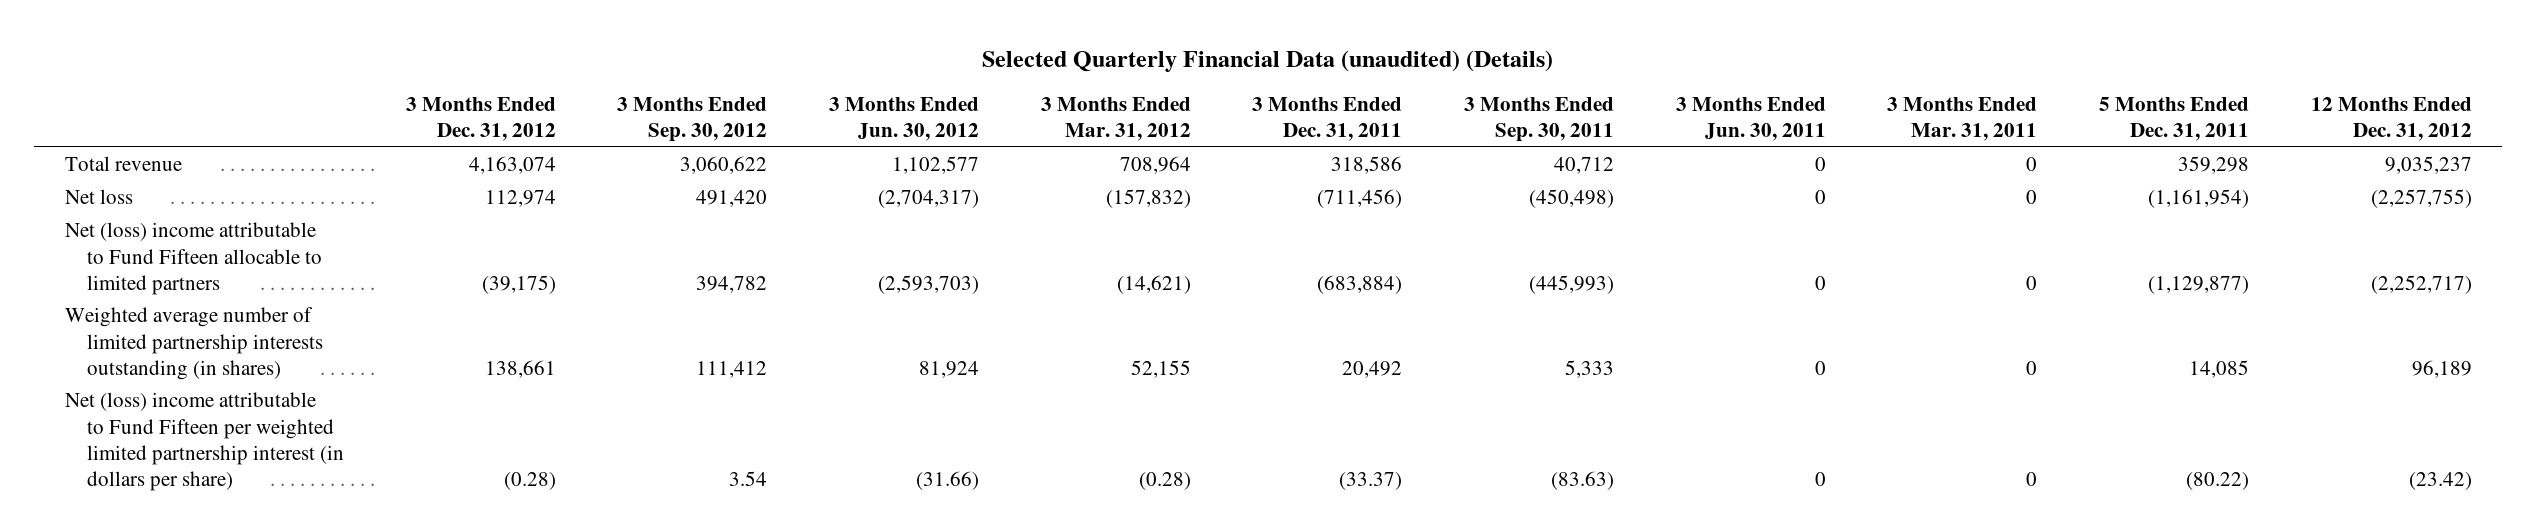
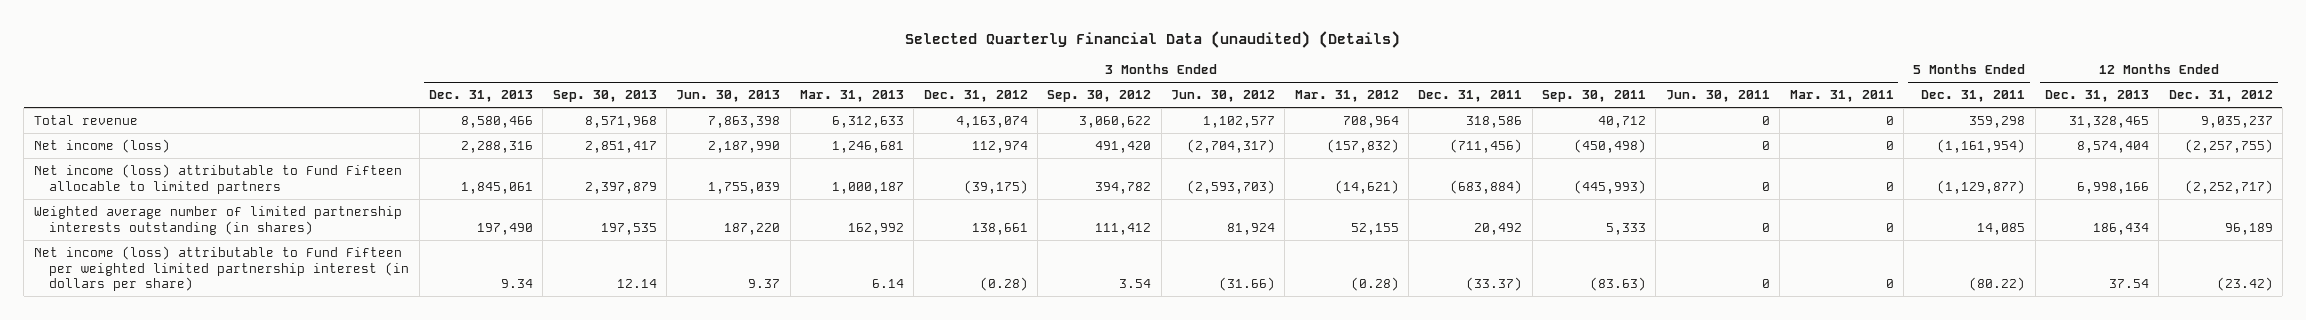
none -> [428,90,533,103] Dec. 31, 2013
none -> [552,90,657,103] Sep. 30, 2013
none -> [676,90,781,103] Jun. 30, 2013
none -> [799,90,904,103] Mar. 31, 2013
none -> [2044,90,2149,103] Dec. 31, 2013
[65,189,134,205] Net loss -> [33,139,170,154] Net income (loss)
[65,222,322,295] Net (loss) income attributable to Fund Fifteen allocable to limited partners -> [33,164,402,194] Net income (loss) attributable to Fund Fifteen allocable to limited partners
[65,392,344,491] Net (loss) income attributable to Fund Fifteen per weighted limited partnership interest (in dollars per share) -> [33,246,410,292] Net income (loss) attributable to Fund Fifteen per weighted limited partnership interest (in dollars per share)

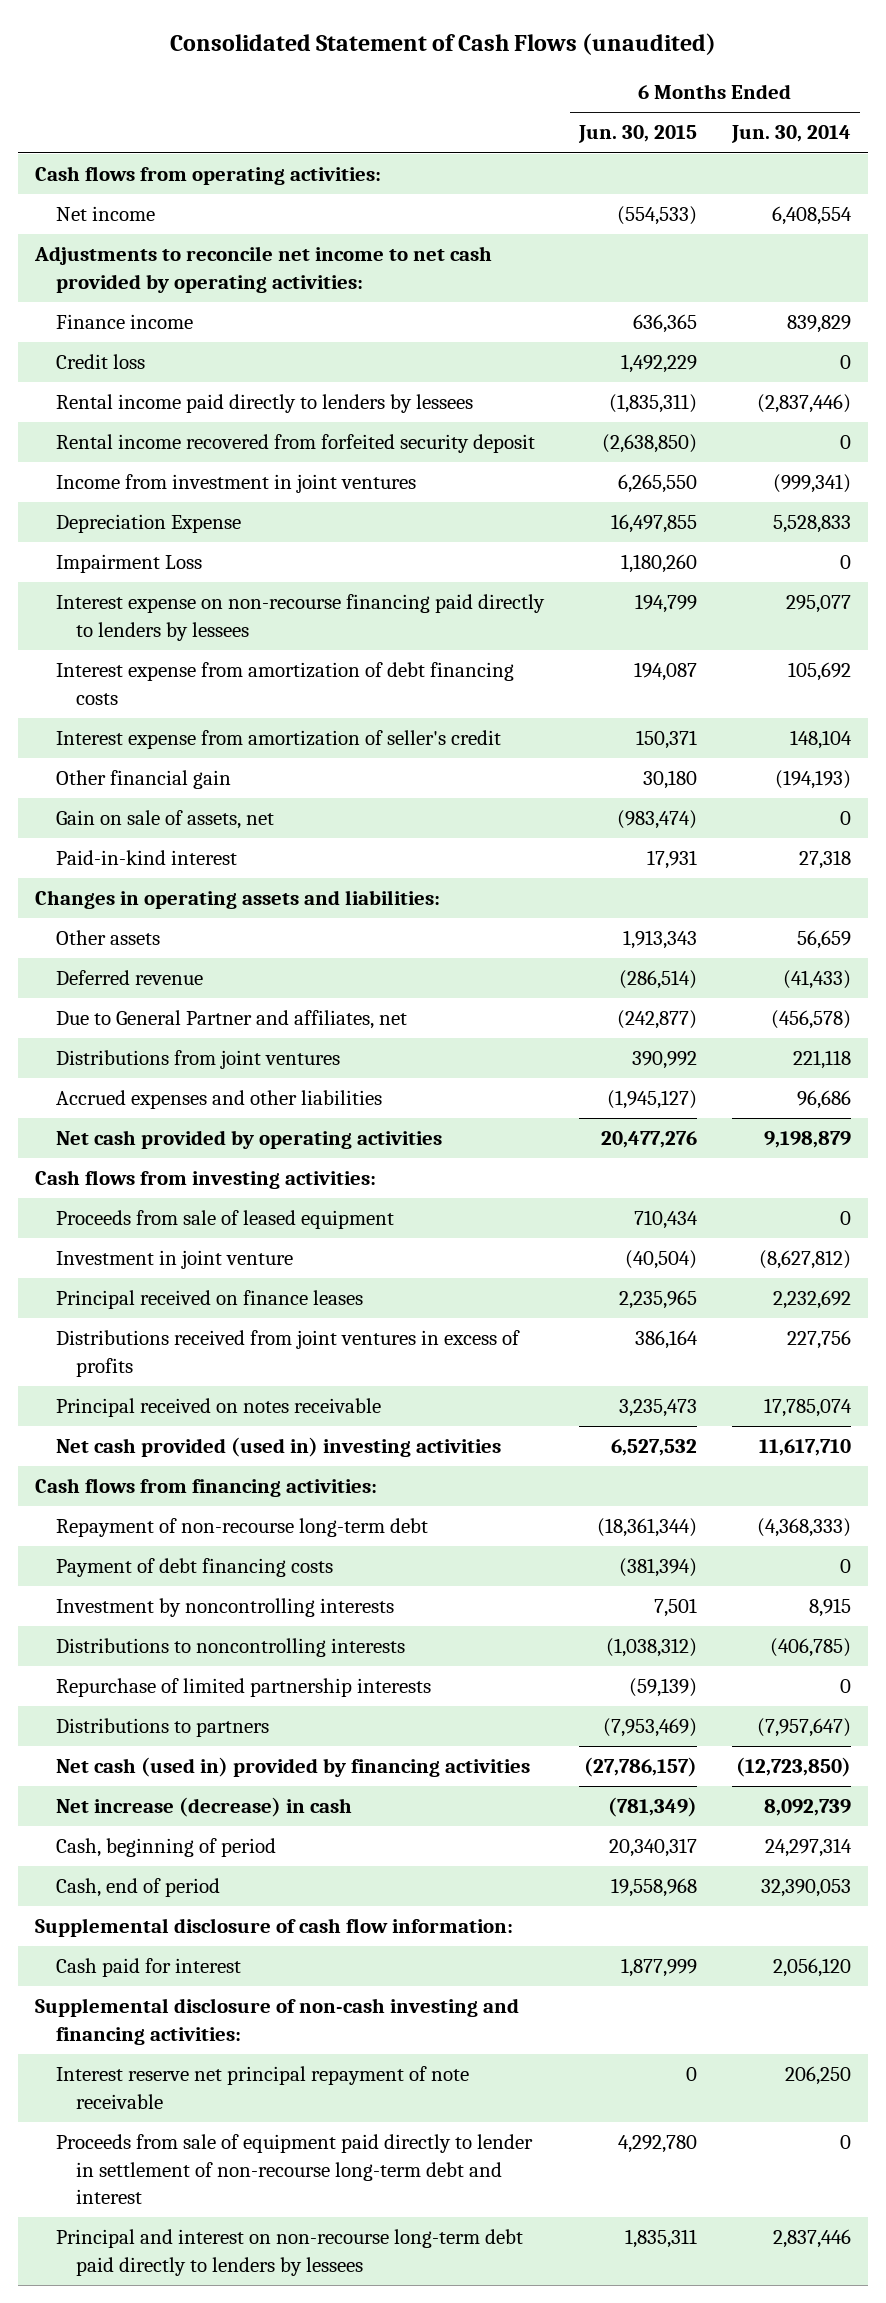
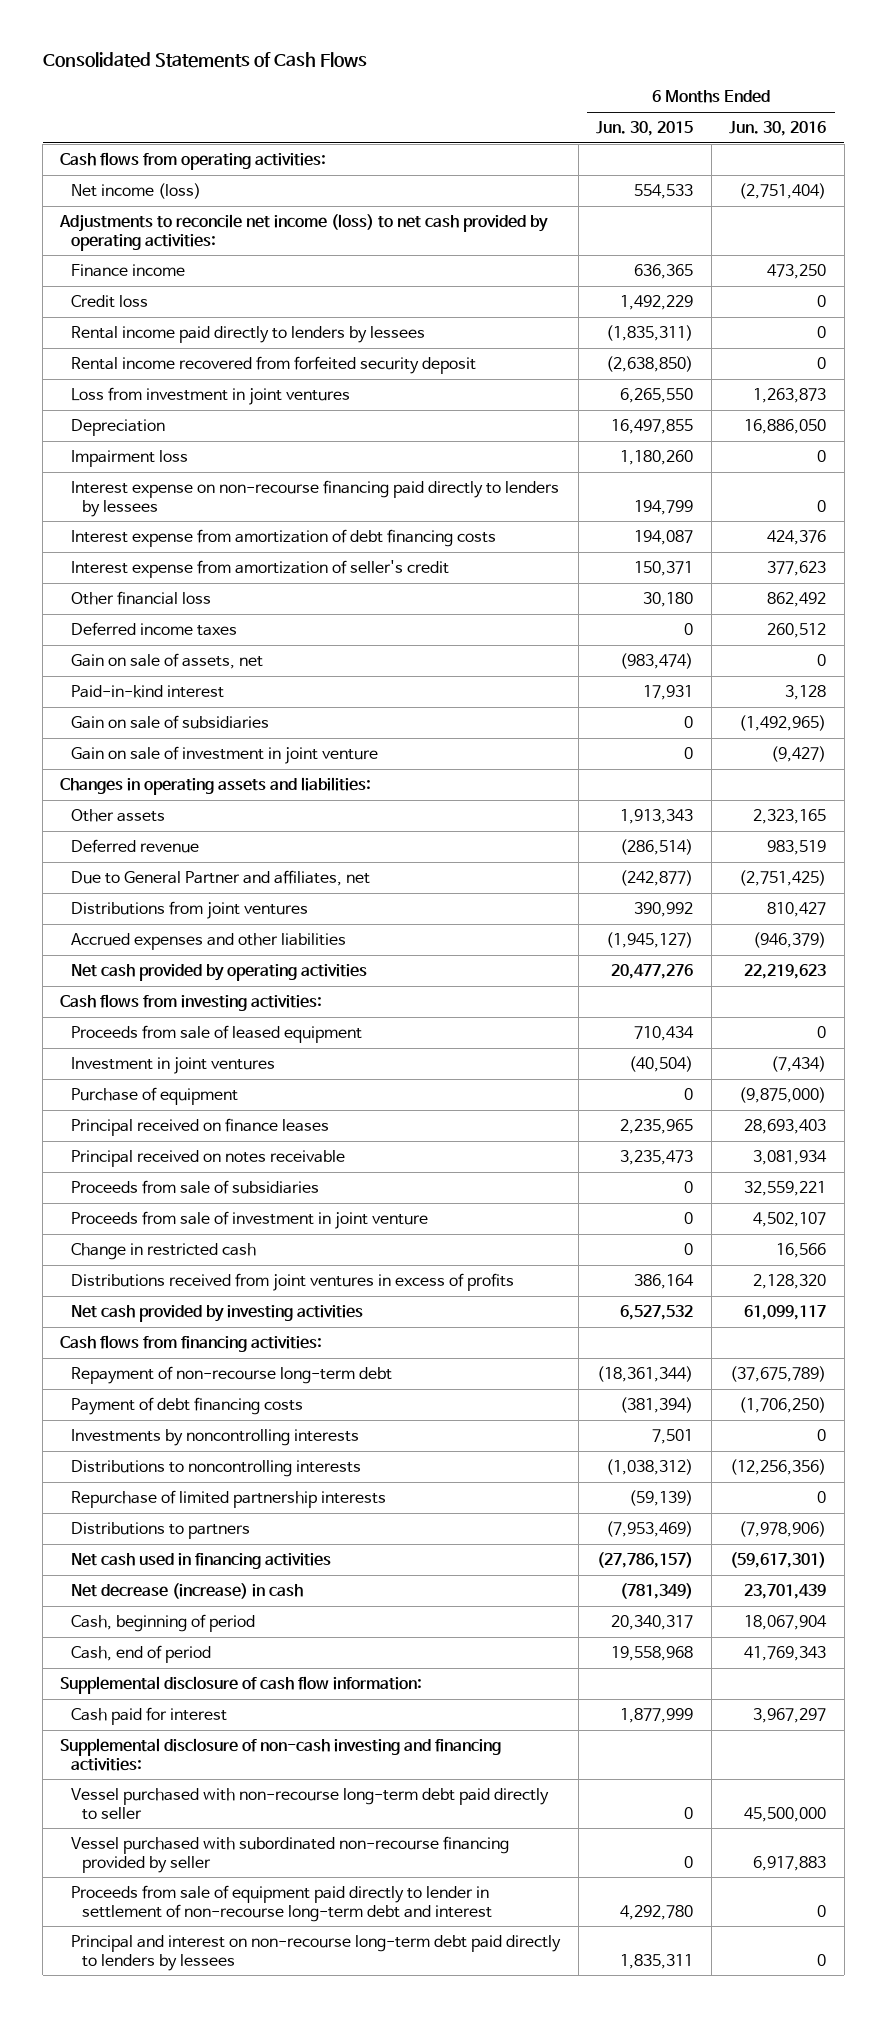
[170,32,717,55] Consolidated Statement of Cash Flows (unaudited) -> [42,52,367,69] Consolidated Statements of Cash Flows
[730,125,851,144] Jun. 30, 2014 -> none
none -> [729,120,827,136] Jun. 30, 2016
[55,206,155,222] Net income -> [71,182,202,199] Net income (loss)
[616,206,697,226] (554,533) -> [634,183,694,199] 554,533
[34,246,493,293] Adjustments to reconcile net income to net cash provided by operating activities: -> [59,213,549,251] Adjustments to reconcile net income (loss) to net cash provided by operating activities:
[55,474,416,494] Income from investment in joint ventures -> [71,386,351,405] Loss from investment in joint ventures
[55,514,241,534] Depreciation Expense -> [71,418,166,436] Depreciation
[55,554,202,574] Impairment Loss -> [71,449,189,467] Impairment loss
[55,770,231,790] Other financial gain -> [71,590,212,605] Other financial loss
none -> [71,621,238,636] Deferred income taxes
none -> [71,714,270,729] Gain on sale of subsidiaries
none -> [71,745,379,764] Gain on sale of investment in joint venture
[55,1250,293,1270] Investment in joint venture -> [71,1056,276,1074] Investment in joint ventures
none -> [71,1086,239,1105] Purchase of equipment
none -> [71,1179,320,1194] Proceeds from sale of subsidiaries
none -> [71,1210,429,1229] Proceeds from sale of investment in joint venture
none -> [71,1242,257,1260] Change in restricted cash
[55,1330,520,1377] Distributions received from joint ventures in excess of profits -> [71,1272,515,1291] Distributions received from joint ventures in excess of profits
[55,1437,501,1458] Net cash provided (used in) investing activities -> [71,1304,364,1322] Net cash provided by investing activities
[55,1598,394,1618] Investment by noncontrolling interests -> [71,1428,360,1446] Investments by noncontrolling interests
[55,1757,530,1778] Net cash (used in) provided by financing activities -> [71,1552,332,1569] Net cash used in financing activities
[55,1797,352,1818] Net increase (decrease) in cash -> [71,1582,304,1599] Net decrease (increase) in cash
[55,2066,469,2109] Interest reserve net principal repayment of note receivable -> none
none -> [71,1787,550,1820] Vessel purchased with non-recourse long-term debt paid directly to seller
none -> [71,1835,510,1873] Vessel purchased with subordinated non-recourse financing provided by seller

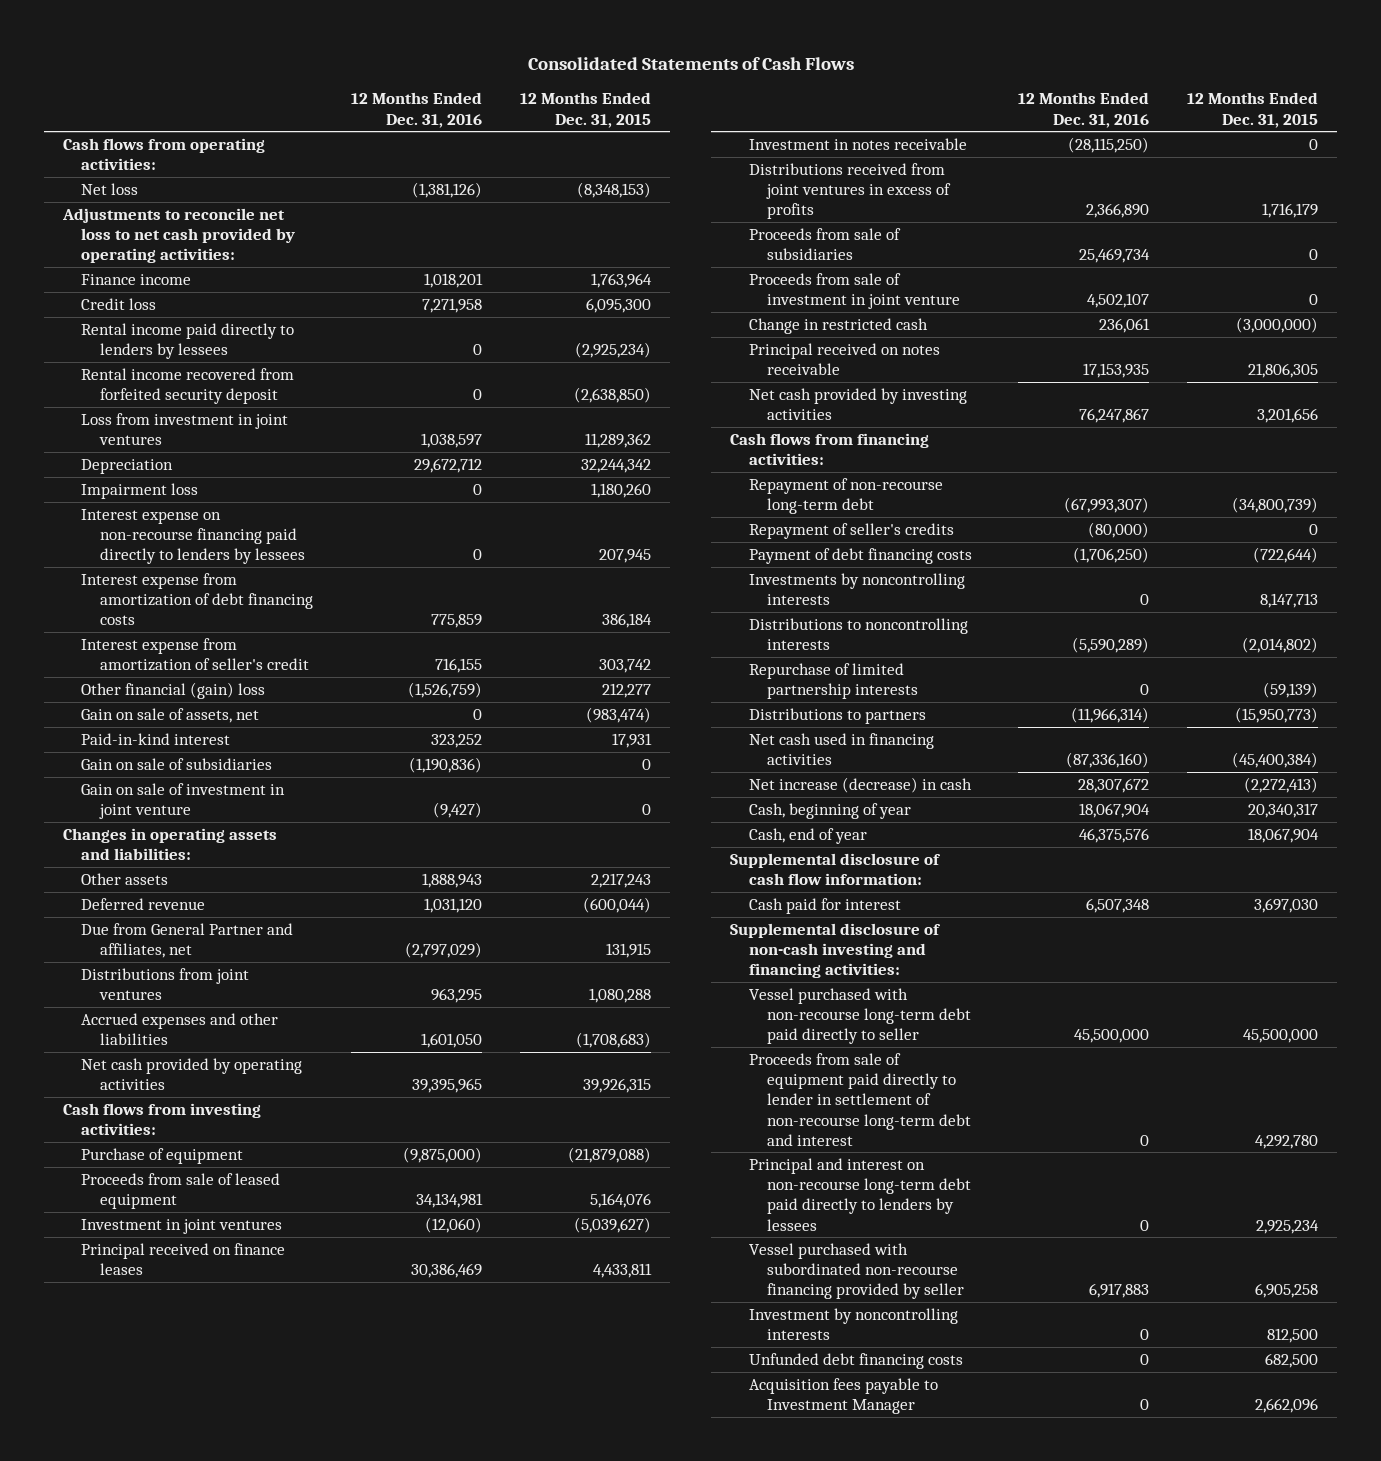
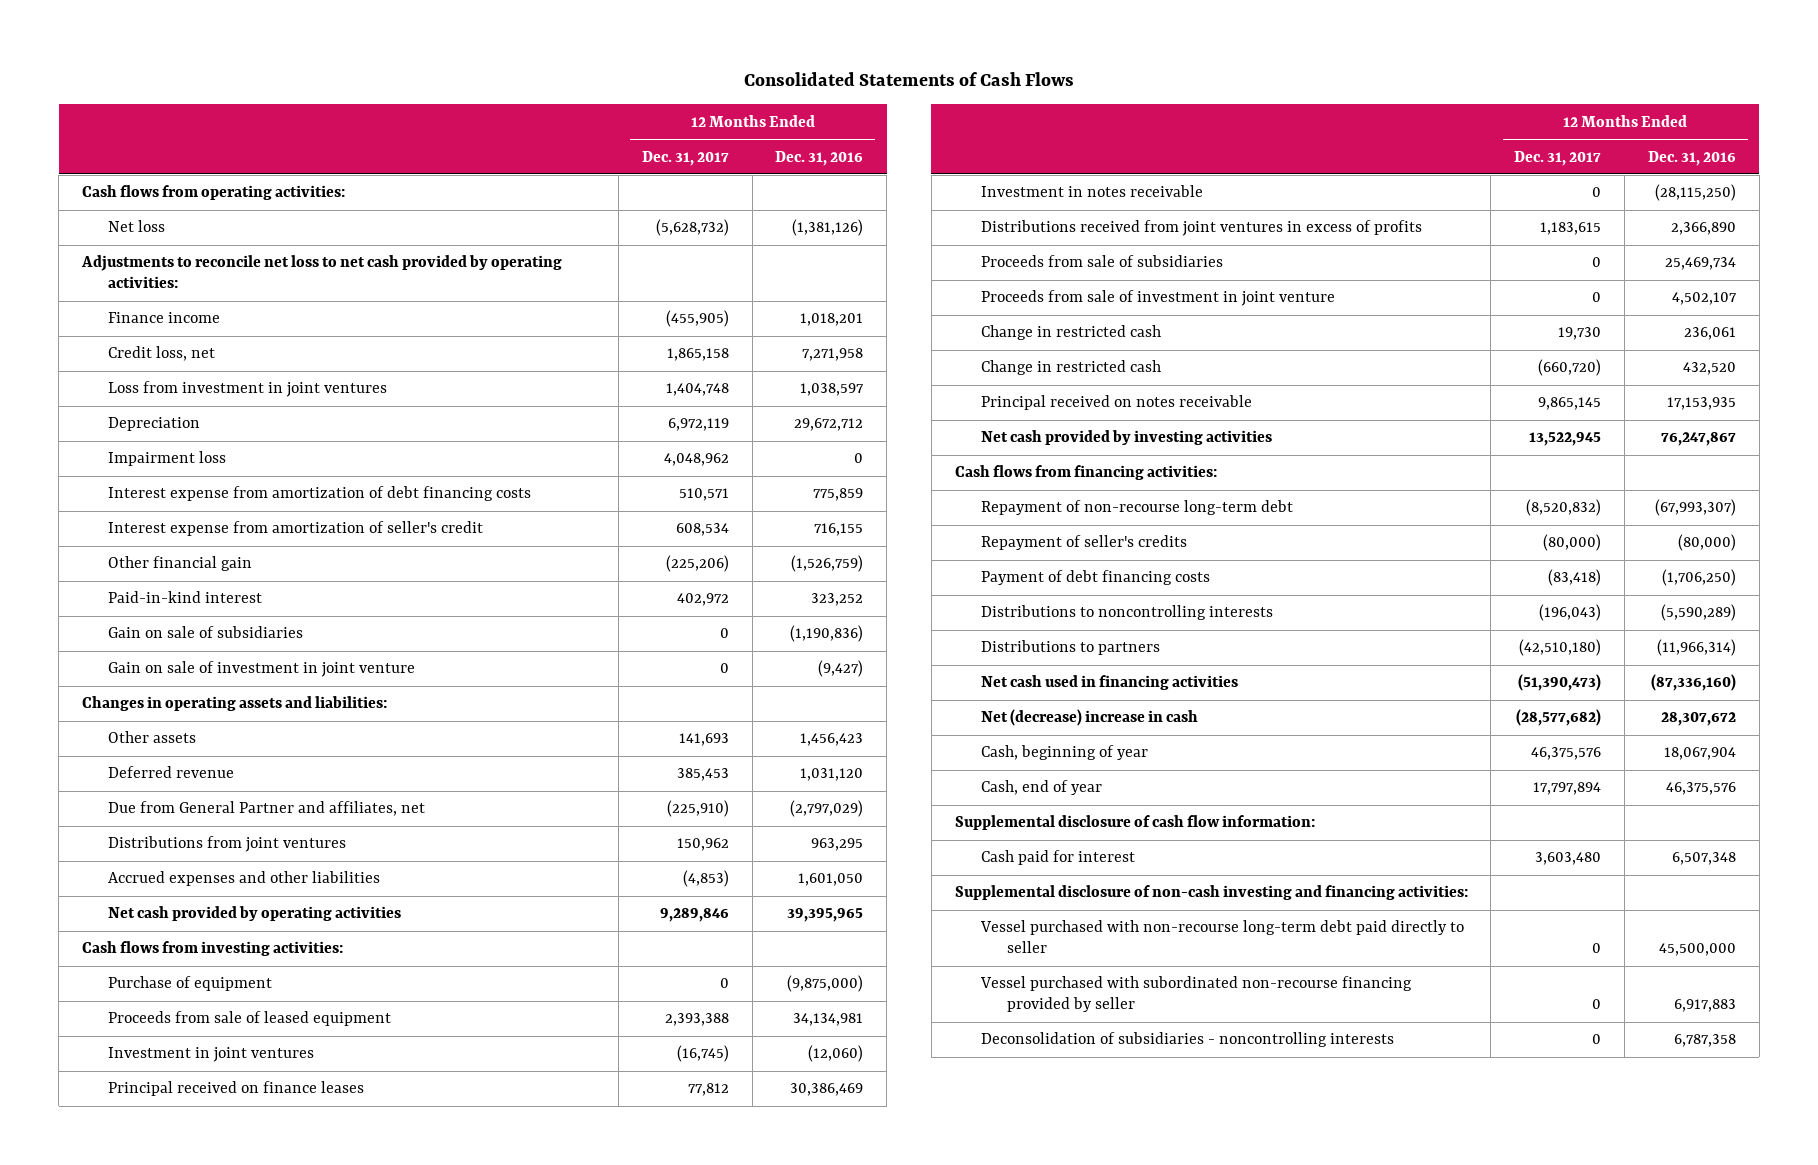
[519,92,651,128] 12 Months Ended Dec. 31, 2015 -> none
none -> [641,150,729,166] Dec. 31, 2017
[81,322,295,360] Rental income paid directly to lenders by lessees -> none
[81,367,295,405] Rental income recovered from forfeited security deposit -> none
[81,297,157,310] Credit loss -> [107,346,215,362] Credit loss, net
[81,508,305,565] Interest expense on non-recourse financing paid directly to lenders by lessees -> none
[81,707,260,723] Gain on sale of assets, net -> none
[81,681,266,699] Other financial (gain) loss -> [107,556,252,572] Other financial gain
[421,872,482,888] 1,888,943 -> [800,733,864,747] 1,456,423
none -> [980,360,1161,376] Change in restricted cash
[748,572,965,606] Investments by noncontrolling interests -> none
[748,662,919,700] Repurchase of limited partnership interests -> none
[748,776,972,793] Net increase (decrease) in cash -> [980,709,1198,727] Net (decrease) increase in cash
[748,1052,972,1146] Proceeds from sale of equipment paid directly to lender in settlement of non-recourse long-term debt and interest -> none
[748,1157,972,1231] Principal and interest on non-recourse long-term debt paid directly to lenders by lessees -> none
[748,1352,963,1369] Unfunded debt financing costs -> none
[748,1377,938,1415] Acquisition fees payable to Investment Manager -> none
[748,1307,958,1341] Investment by noncontrolling interests -> [980,1032,1394,1048] Deconsolidation of subsidiaries - noncontrolling interests
[1140,1329,1150,1341] 0 -> [1673,1034,1736,1048] 6,787,358

